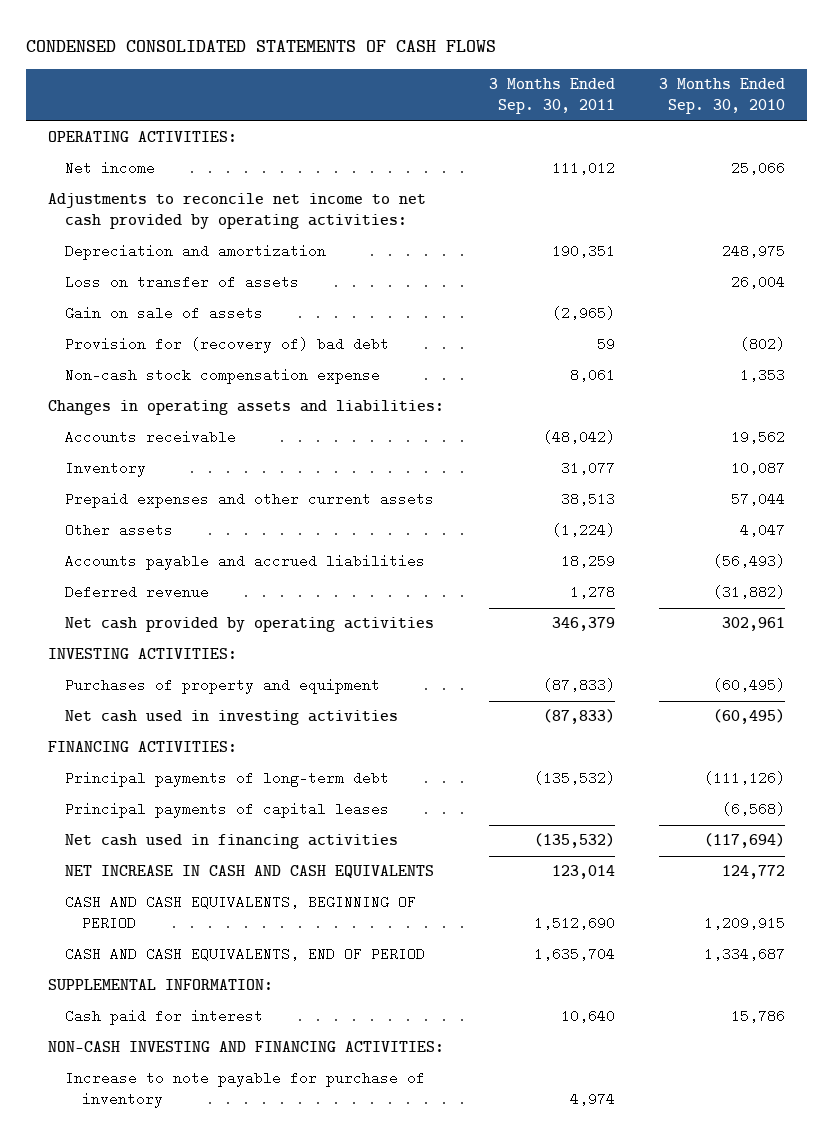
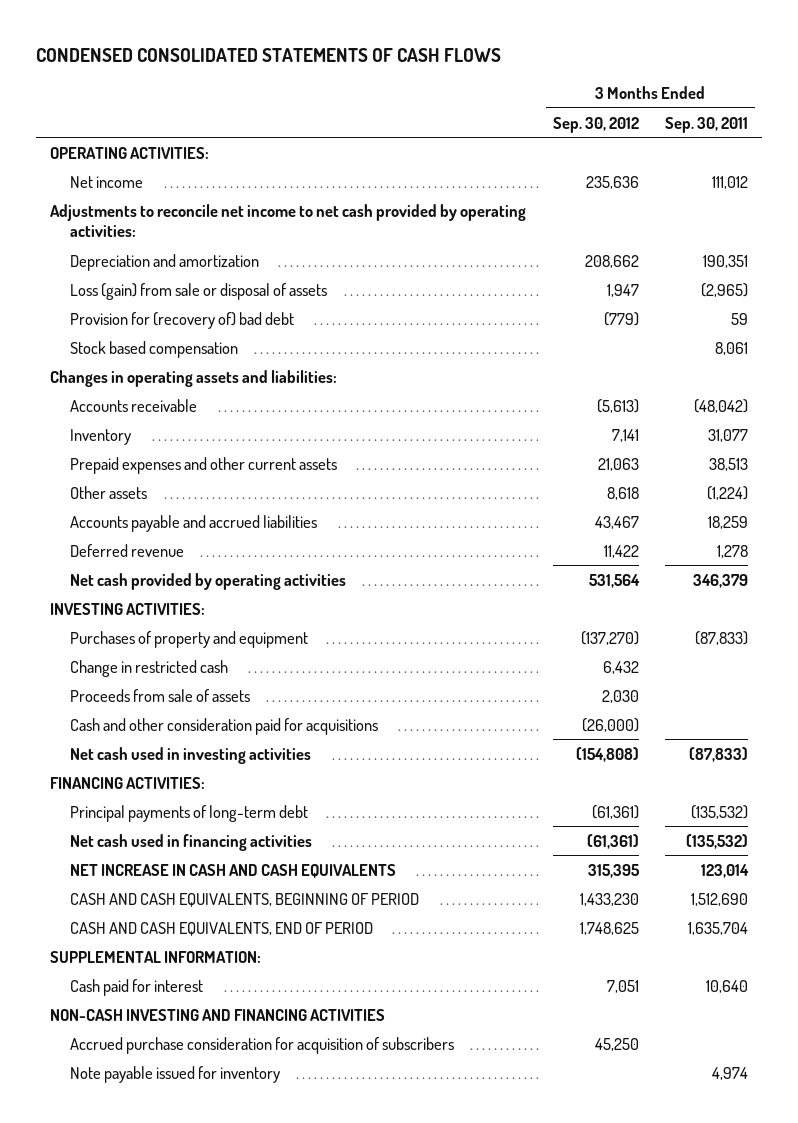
[659,78,786,115] 3 Months Ended Sep. 30, 2010 -> none
none -> [552,116,639,133] Sep. 30, 2012
[65,275,300,290] Loss on transfer of assets -> none
[65,306,264,321] Gain on sale of assets -> [69,282,327,300] Loss (gain) from sale or disposal of assets
[65,368,381,385] Non-cash stock compensation expense -> [69,340,238,358] Stock based compensation
none -> [69,659,228,677] Change in restricted cash
none -> [69,688,250,702] Proceeds from sale of assets
none -> [69,717,378,735] Cash and other consideration paid for acquisitions
[65,802,390,819] Principal payments of capital leases -> none
[48,1041,445,1053] NON-CASH INVESTING AND FINANCING ACTIVITIES: -> [49,1008,385,1021] NON-CASH INVESTING AND FINANCING ACTIVITIES
none -> [69,1036,454,1054] Accrued purchase consideration for acquisition of subscribers
[65,1071,426,1109] Increase to note payable for purchase of inventory -> [69,1065,280,1083] Note payable issued for inventory

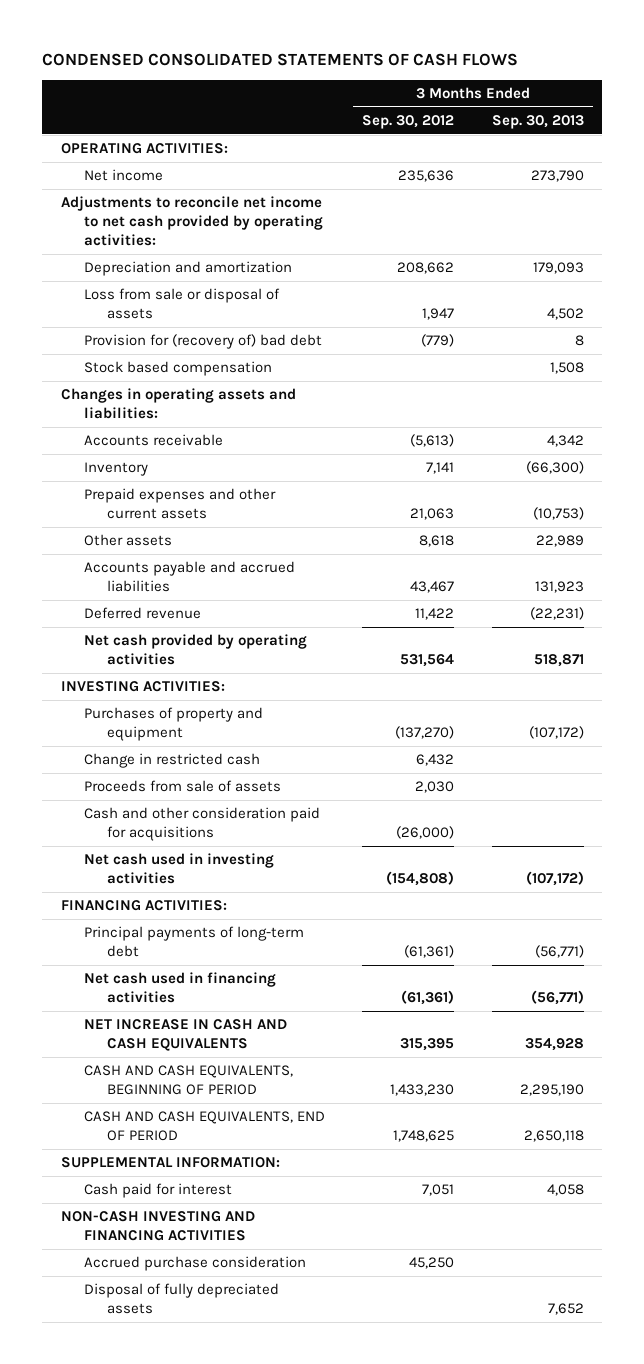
[665,116,749,133] Sep. 30, 2011 -> none
none -> [491,115,584,130] Sep. 30, 2013
[69,282,327,300] Loss (gain) from sale or disposal of assets -> [83,288,280,319] Loss from sale or disposal of assets
[69,1065,280,1083] Note payable issued for inventory -> none
[69,1036,454,1054] Accrued purchase consideration for acquisition of subscribers -> [83,1256,306,1272] Accrued purchase consideration
none -> [83,1283,279,1314] Disposal of fully depreciated assets

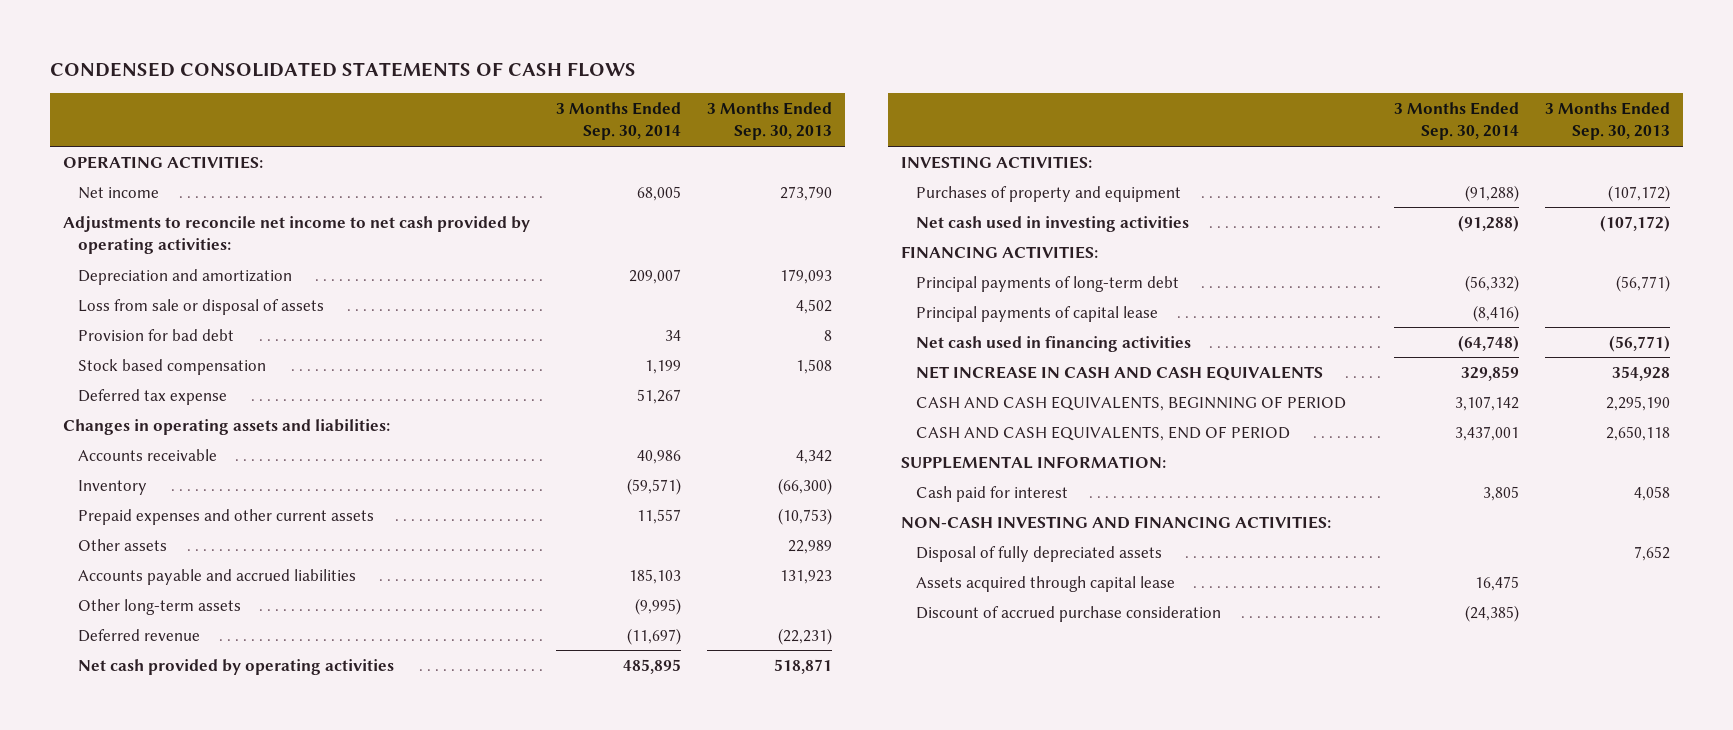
[362,115,455,130] Sep. 30, 2012 -> none
none -> [555,102,681,141] 3 Months Ended Sep. 30, 2014
[83,334,322,350] Provision for (recovery of) bad debt -> [77,328,234,341] Provision for bad debt
none -> [77,388,227,405] Deferred tax expense
none -> [77,598,241,615] Other long-term assets
[83,753,260,769] Change in restricted cash -> none
[83,780,281,793] Proceeds from sale of assets -> none
[83,807,320,841] Cash and other consideration paid for acquisitions -> none
none -> [915,305,1158,322] Principal payments of capital lease
[83,1256,306,1272] Accrued purchase consideration -> none
[60,1211,255,1241] NON-CASH INVESTING AND FINANCING ACTIVITIES -> [900,515,1331,529] NON-CASH INVESTING AND FINANCING ACTIVITIES:
none -> [915,575,1175,592] Assets acquired through capital lease
none -> [915,605,1221,622] Discount of accrued purchase consideration

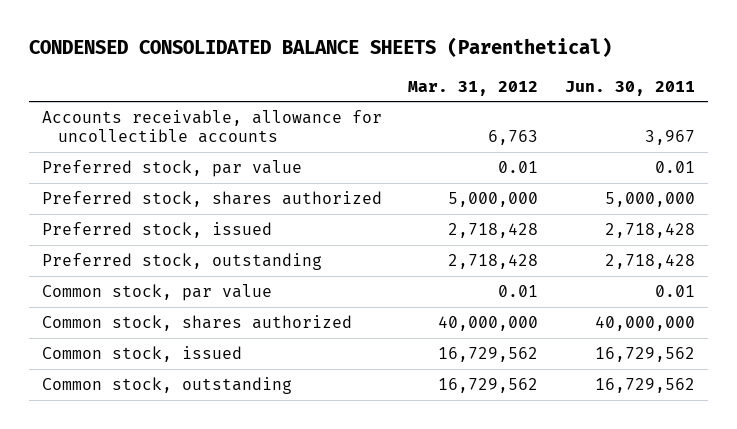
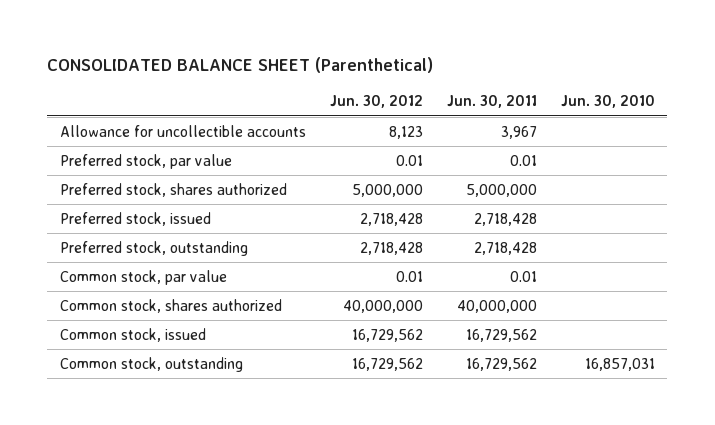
[29,37,613,58] CONDENSED CONSOLIDATED BALANCE SHEETS (Parenthetical) -> [47,57,434,74] CONSOLIDATED BALANCE SHEET (Parenthetical)
[408,80,539,96] Mar. 31, 2012 -> none
none -> [329,95,423,109] Jun. 30, 2012
none -> [561,95,656,109] Jun. 30, 2010
[42,110,383,144] Accounts receivable, allowance for uncollectible accounts -> [59,124,306,137] Allowance for uncollectible accounts

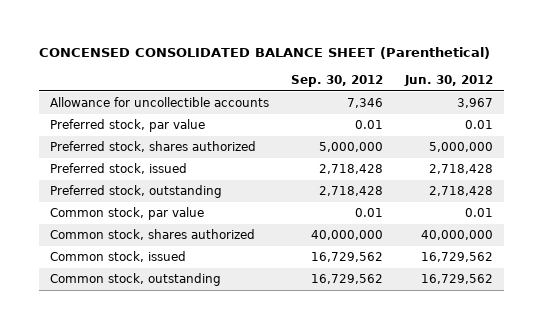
[47,57,434,74] CONSOLIDATED BALANCE SHEET (Parenthetical) -> [39,47,491,60] CONCENSED CONSOLIDATED BALANCE SHEET (Parenthetical)
[446,95,537,109] Jun. 30, 2011 -> none
[561,95,656,109] Jun. 30, 2010 -> none
none -> [290,74,383,87] Sep. 30, 2012
[388,125,423,139] 8,123 -> [456,98,493,109] 3,967

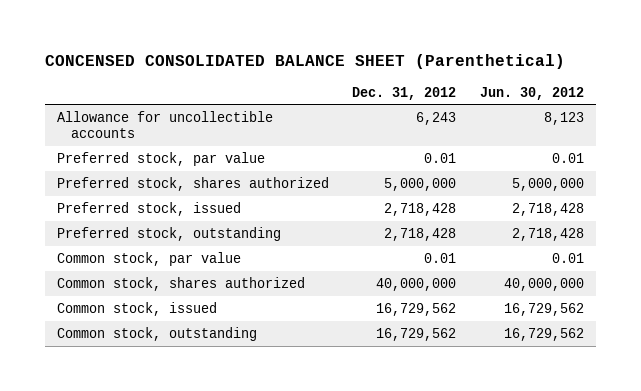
[290,74,383,87] Sep. 30, 2012 -> none
none -> [352,86,457,100] Dec. 31, 2012
[456,98,493,109] 3,967 -> [544,111,585,125] 8,123

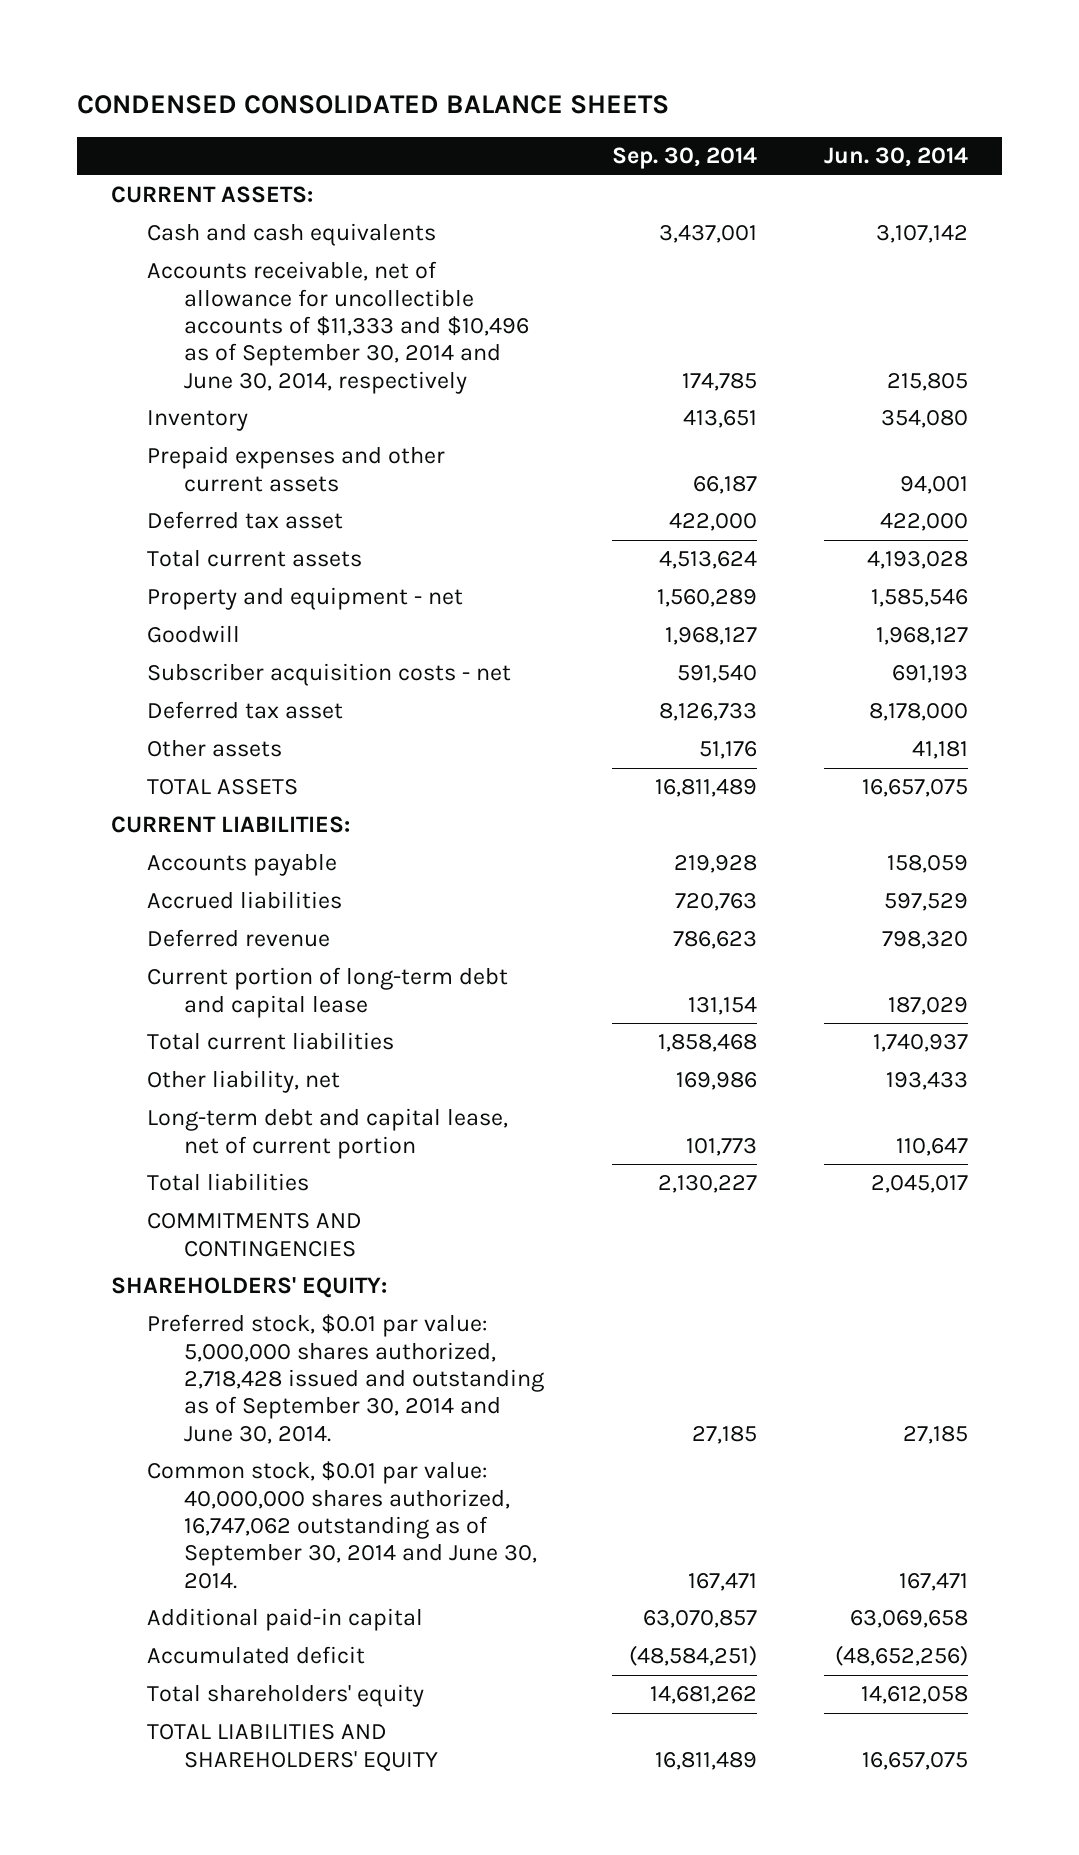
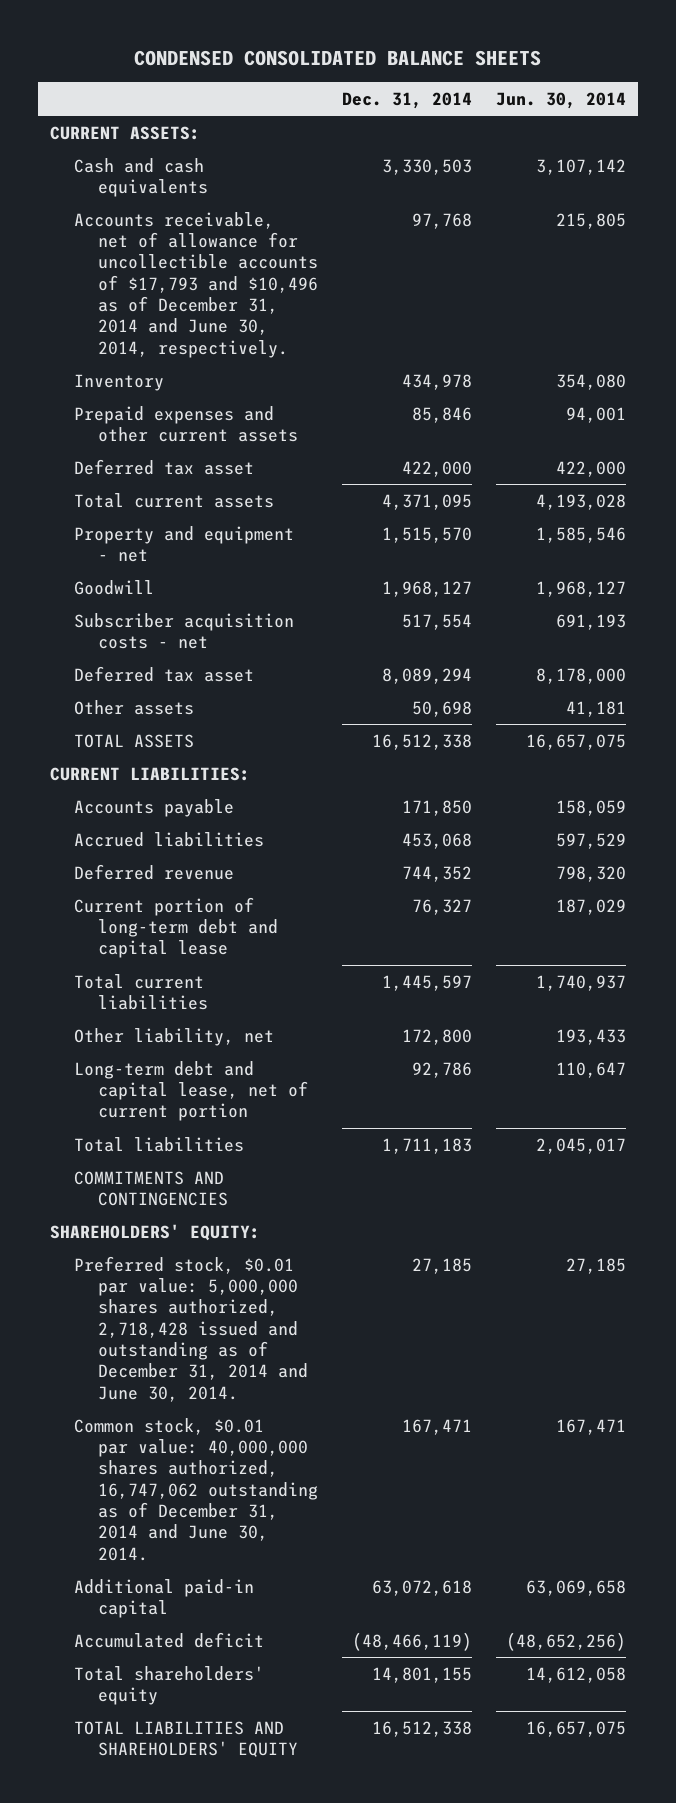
[611,147,757,170] Sep. 30, 2014 -> none
none -> [342,92,473,110] Dec. 31, 2014
[147,261,530,394] Accounts receivable, net of allowance for uncollectible accounts of $11,333 and $10,496 as of September 30, 2014 and June 30, 2014, respectively -> [74,211,319,358] Accounts receivable, net of allowance for uncollectible accounts of $17,793 and $10,496 as of December 31, 2014 and June 30, 2014, respectively.
[147,1314,545,1444] Preferred stock, $0.01 par value: 5,000,000 shares authorized, 2,718,428 issued and outstanding as of September 30, 2014 and June 30, 2014. -> [74,1255,309,1402] Preferred stock, $0.01 par value: 5,000,000 shares authorized, 2,718,428 issued and outstanding as of December 31, 2014 and June 30, 2014.
[147,1461,538,1589] Common stock, $0.01 par value: 40,000,000 shares authorized, 16,747,062 outstanding as of September 30, 2014 and June 30, 2014. -> [74,1417,319,1561] Common stock, $0.01 par value: 40,000,000 shares authorized, 16,747,062 outstanding as of December 31, 2014 and June 30, 2014.

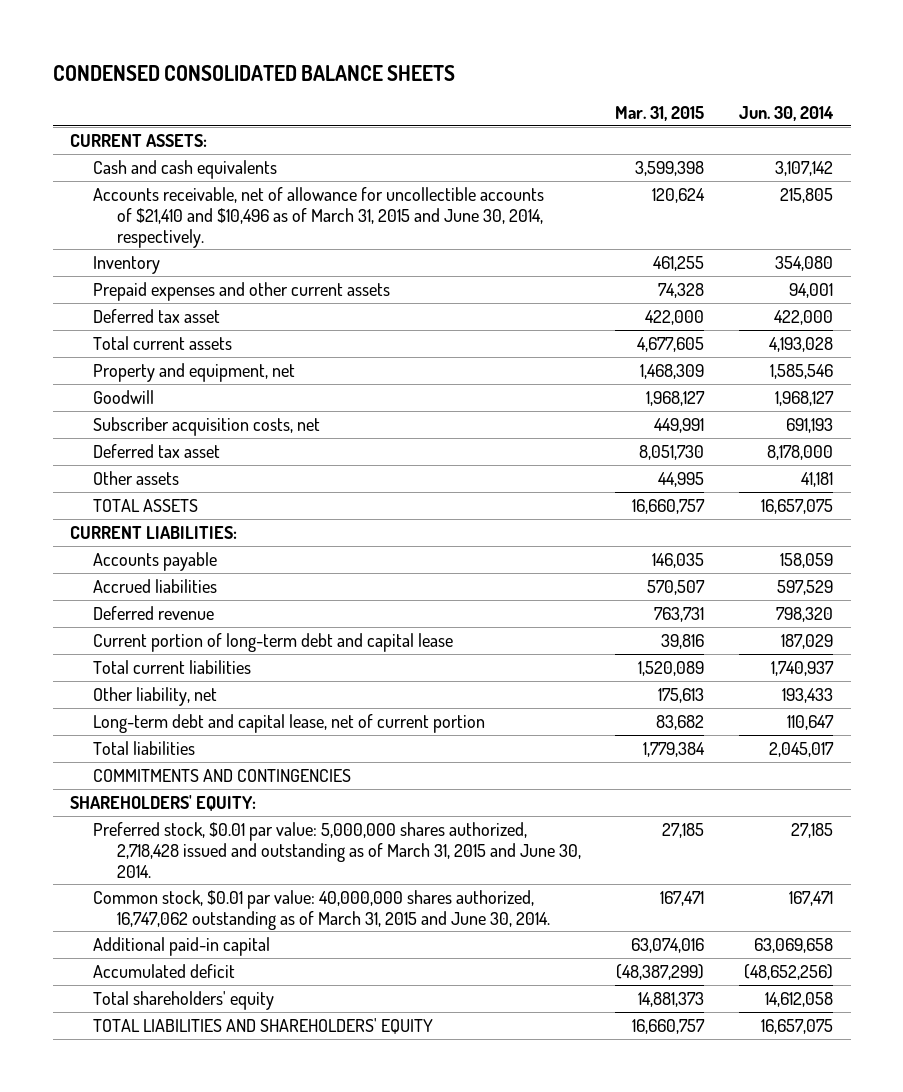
[342,92,473,110] Dec. 31, 2014 -> none
none -> [615,105,705,121] Mar. 31, 2015
[74,211,319,358] Accounts receivable, net of allowance for uncollectible accounts of $17,793 and $10,496 as of December 31, 2014 and June 30, 2014, respectively. -> [93,186,545,248] Accounts receivable, net of allowance for uncollectible accounts of $21,410 and $10,496 as of March 31, 2015 and June 30, 2014, respectively.
[74,525,295,562] Property and equipment - net -> [93,362,296,382] Property and equipment, net
[74,612,295,649] Subscriber acquisition costs - net -> [93,416,321,436] Subscriber acquisition costs, net
[74,1255,309,1402] Preferred stock, $0.01 par value: 5,000,000 shares authorized, 2,718,428 issued and outstanding as of December 31, 2014 and June 30, 2014. -> [93,821,581,878] Preferred stock, $0.01 par value: 5,000,000 shares authorized, 2,718,428 issued and outstanding as of March 31, 2015 and June 30, 2014.
[74,1417,319,1561] Common stock, $0.01 par value: 40,000,000 shares authorized, 16,747,062 outstanding as of December 31, 2014 and June 30, 2014. -> [93,889,550,930] Common stock, $0.01 par value: 40,000,000 shares authorized, 16,747,062 outstanding as of March 31, 2015 and June 30, 2014.

